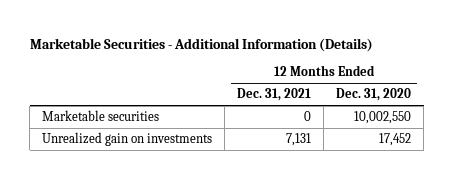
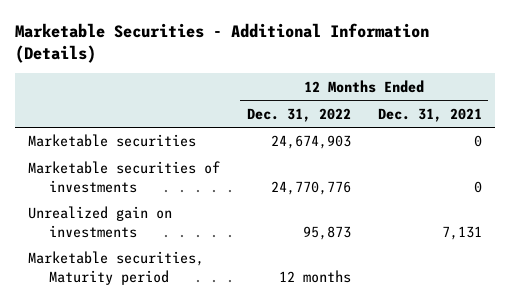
[336,88,412,102] Dec. 31, 2020 -> none
none -> [246,107,351,122] Dec. 31, 2022
none -> [28,161,221,193] Marketable securities of investments
none -> [28,251,205,285] Marketable securities, Maturity period

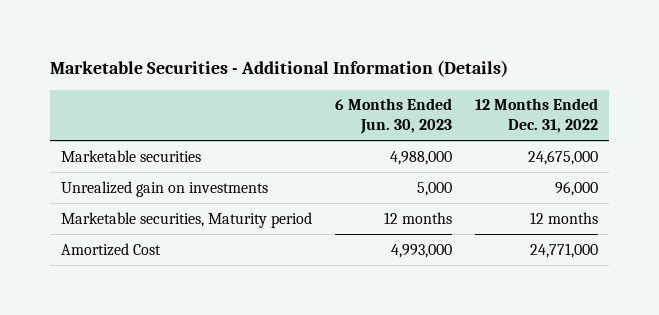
[377,107,482,122] Dec. 31, 2021 -> none
none -> [334,98,452,135] 6 Months Ended Jun. 30, 2023
[28,161,221,193] Marketable securities of investments -> none
[270,135,351,150] 24,674,903 -> [527,149,598,165] 24,675,000
[302,225,351,240] 95,873 -> [554,180,598,196] 96,000
none -> [61,242,162,256] Amortized Cost

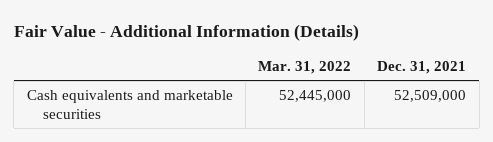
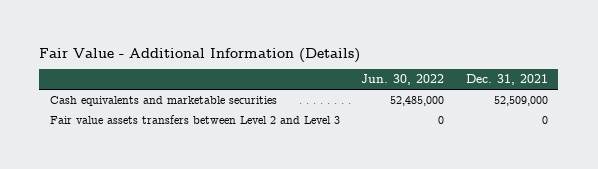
[258,61,352,75] Mar. 31, 2022 -> none
none -> [361,74,445,86] Jun. 30, 2022
none -> [50,115,341,125] Fair value assets transfers between Level 2 and Level 3

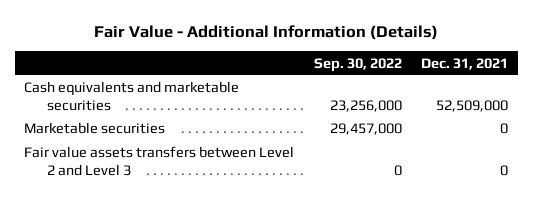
[361,74,445,86] Jun. 30, 2022 -> none
none -> [313,57,402,72] Sep. 30, 2022
none -> [24,122,166,135] Marketable securities

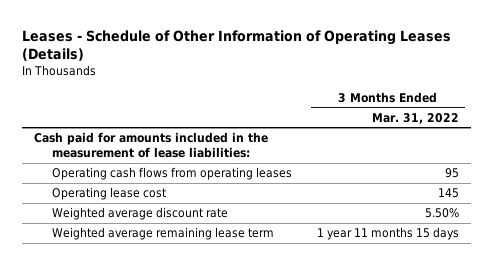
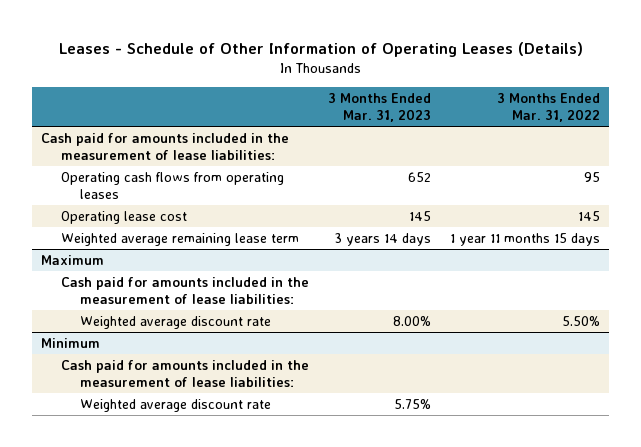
none -> [327,92,431,122] 3 Months Ended Mar. 31, 2023
[52,207,229,221] Weighted average discount rate -> none
none -> [41,254,105,265] Maximum
none -> [60,276,309,304] Cash paid for amounts included in the measurement of lease liabilities:
none -> [80,315,272,329] Weighted average discount rate
none -> [41,337,101,348] Minimum
none -> [60,359,309,387] Cash paid for amounts included in the measurement of lease liabilities:
none -> [80,398,272,412] Weighted average discount rate

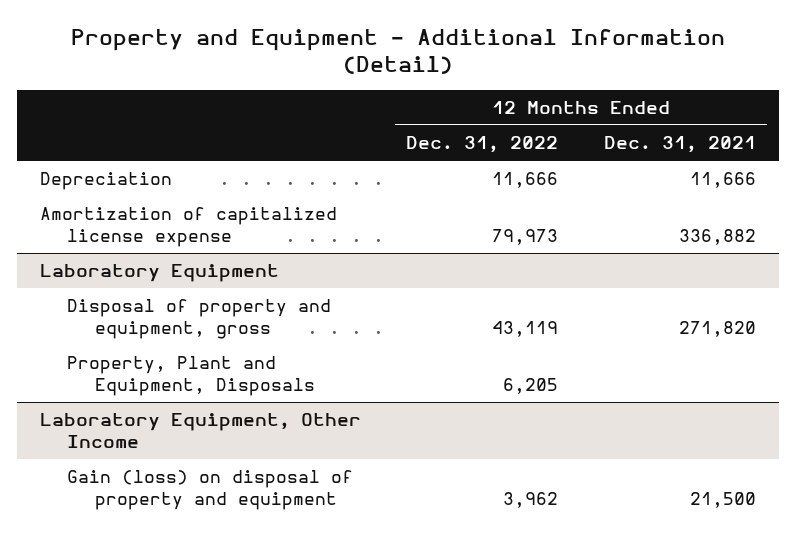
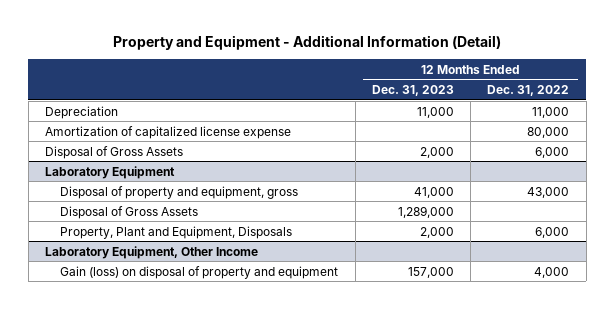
[603,136,756,154] Dec. 31, 2021 -> none
none -> [371,85,454,97] Dec. 31, 2023
[492,172,559,189] 11,666 -> [532,106,570,118] 11,000
[492,228,559,245] 79,973 -> [527,126,570,138] 80,000
none -> [44,145,183,159] Disposal of Gross Assets
[492,320,559,337] 43,119 -> [527,186,570,198] 43,000
none -> [60,205,199,219] Disposal of Gross Assets
[503,377,559,394] 6,205 -> [535,226,570,238] 6,000
[503,491,559,508] 3,962 -> [534,266,570,278] 4,000

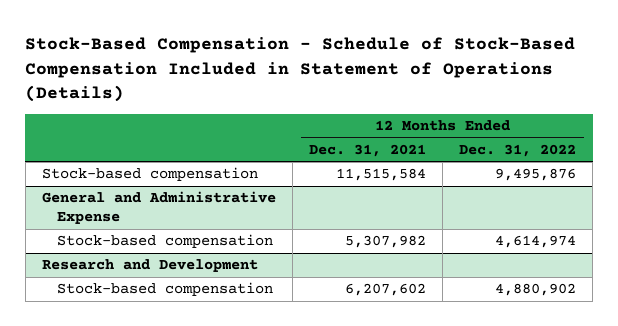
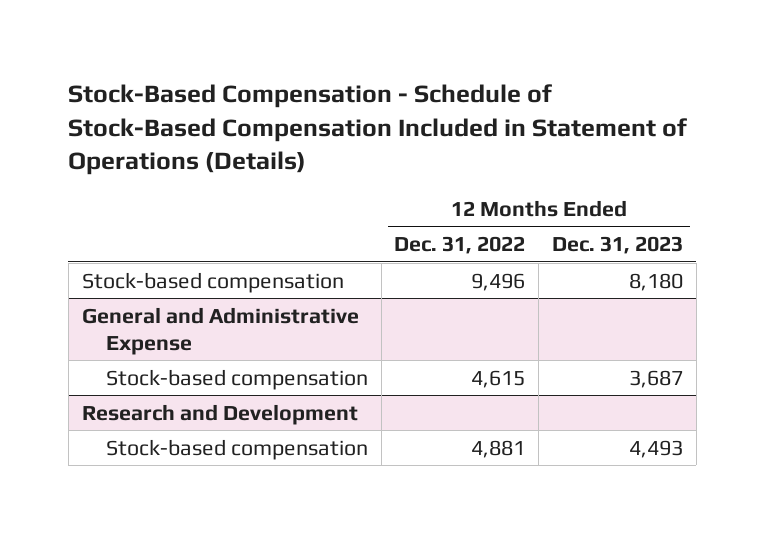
[308,143,426,157] Dec. 31, 2021 -> none
none -> [551,236,683,255] Dec. 31, 2023
[495,168,577,182] 9,495,876 -> [471,272,526,291] 9,496
[495,235,577,249] 4,614,974 -> [471,369,526,388] 4,615
[495,283,577,297] 4,880,902 -> [471,439,526,458] 4,881

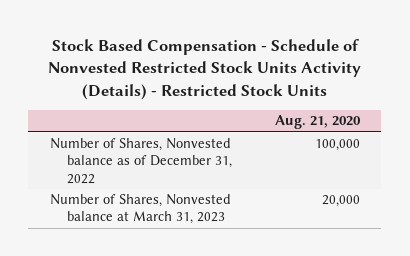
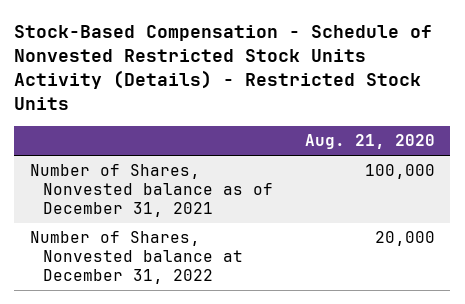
[47,38,361,100] Stock Based Compensation - Schedule of Nonvested Restricted Stock Units Activity (Details) - Restricted Stock Units -> [14,25,433,111] Stock-Based Compensation - Schedule of Nonvested Restricted Stock Units Activity (Details) - Restricted Stock Units
[50,138,232,184] Number of Shares, Nonvested balance as of December 31, 2022 -> [29,164,274,218] Number of Shares, Nonvested balance as of December 31, 2021
[50,194,232,225] Number of Shares, Nonvested balance at March 31, 2023 -> [29,231,244,285] Number of Shares, Nonvested balance at December 31, 2022

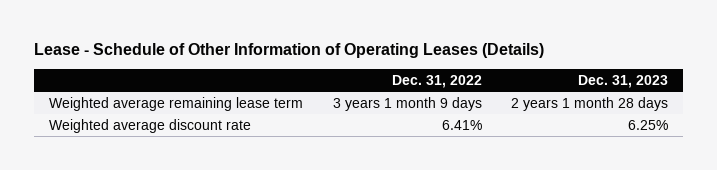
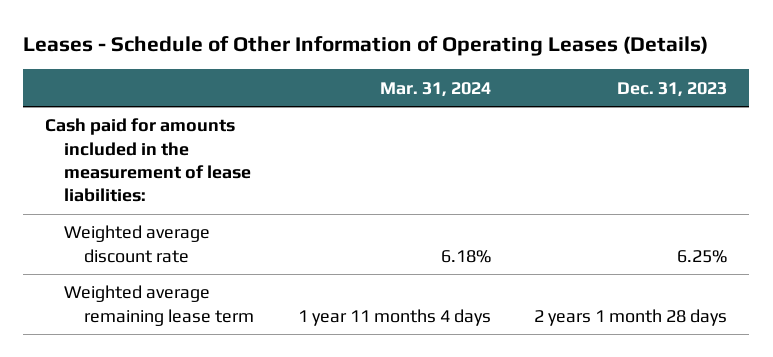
[34,43,545,59] Lease - Schedule of Other Information of Operating Leases (Details) -> [23,36,709,57] Leases - Schedule of Other Information of Operating Leases (Details)
[391,74,482,88] Dec. 31, 2022 -> none
none -> [379,81,491,97] Mar. 31, 2024
none -> [45,118,252,203] Cash paid for amounts included in the measurement of lease liabilities:
[48,96,303,111] Weighted average remaining lease term -> [64,285,254,326] Weighted average remaining lease term

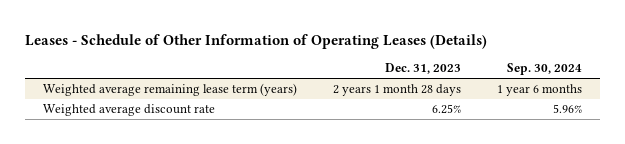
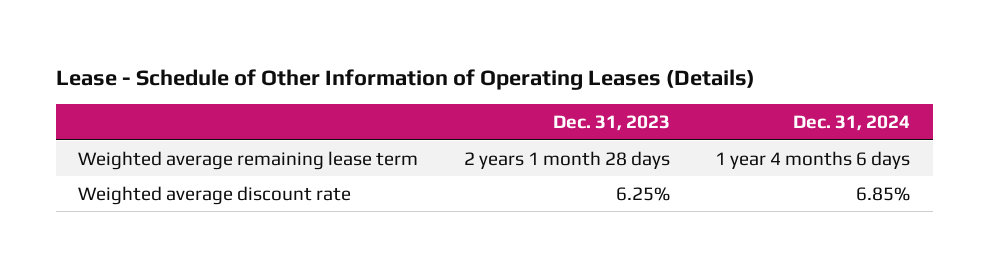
[24,34,487,50] Leases - Schedule of Other Information of Operating Leases (Details) -> [55,69,755,91] Lease - Schedule of Other Information of Operating Leases (Details)
[507,63,583,76] Sep. 30, 2024 -> none
none -> [793,115,911,132] Dec. 31, 2024
[42,83,297,97] Weighted average remaining lease term (years) -> [78,150,419,170] Weighted average remaining lease term

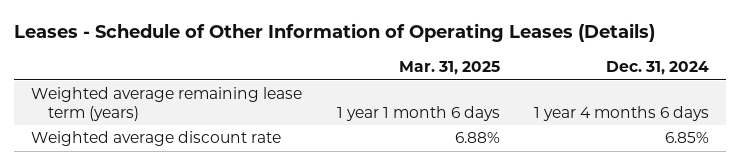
[55,69,755,91] Lease - Schedule of Other Information of Operating Leases (Details) -> [14,23,656,43] Leases - Schedule of Other Information of Operating Leases (Details)
[552,115,670,132] Dec. 31, 2023 -> none
none -> [398,61,500,76] Mar. 31, 2025
[78,150,419,170] Weighted average remaining lease term -> [31,87,303,122] Weighted average remaining lease term (years)

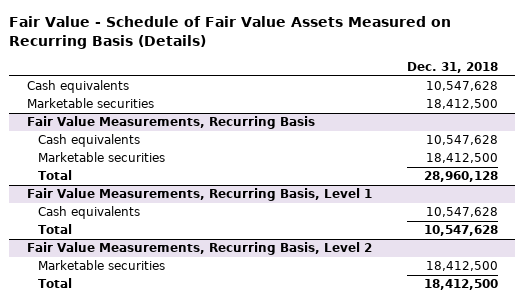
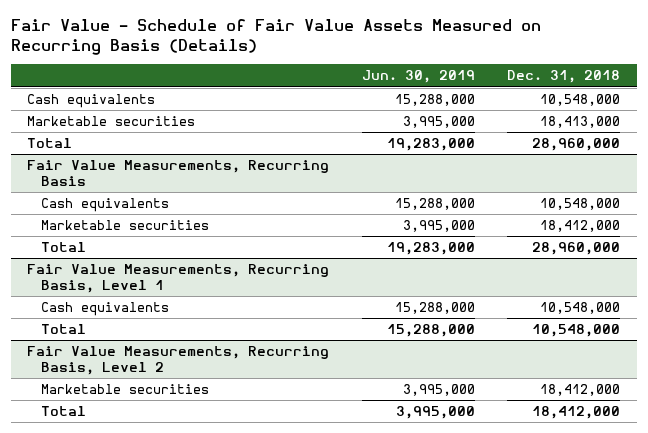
none -> [361,70,475,84] Jun. 30, 2019
[425,81,498,92] 10,547,628 -> [540,94,621,107] 10,548,000
[425,99,498,110] 18,412,500 -> [540,116,621,129] 18,413,000
none -> [27,138,73,149] Total
[425,135,498,146] 10,547,628 -> [540,198,621,211] 10,548,000
[425,153,498,164] 18,412,500 -> [540,220,621,233] 18,412,000
[423,171,498,183] 28,960,128 -> [532,242,621,256] 28,960,000
[425,207,498,218] 10,547,628 -> [540,302,621,315] 10,548,000
[423,225,498,237] 10,547,628 -> [532,324,621,338] 10,548,000
[425,261,498,272] 18,412,500 -> [540,384,621,397] 18,412,000
[423,279,498,291] 18,412,500 -> [532,406,621,420] 18,412,000

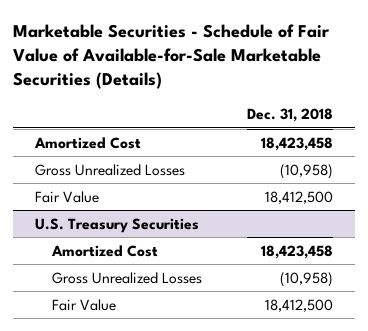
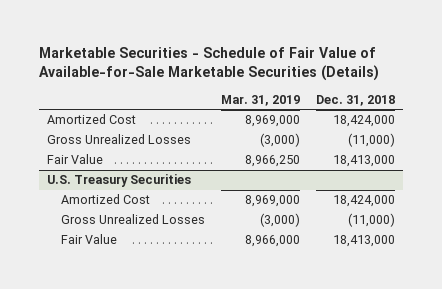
none -> [220,94,300,106] Mar. 31, 2019
[260,136,333,151] 18,423,458 -> [332,115,395,128] 18,424,000
[279,163,333,179] (10,958) -> [347,133,395,148] (11,000)
[264,190,333,204] 18,412,500 -> [332,155,395,168] 18,413,000
[260,244,333,259] 18,423,458 -> [332,195,395,208] 18,424,000
[279,271,333,287] (10,958) -> [347,213,395,228] (11,000)
[264,298,333,312] 18,412,500 -> [332,235,395,248] 18,413,000

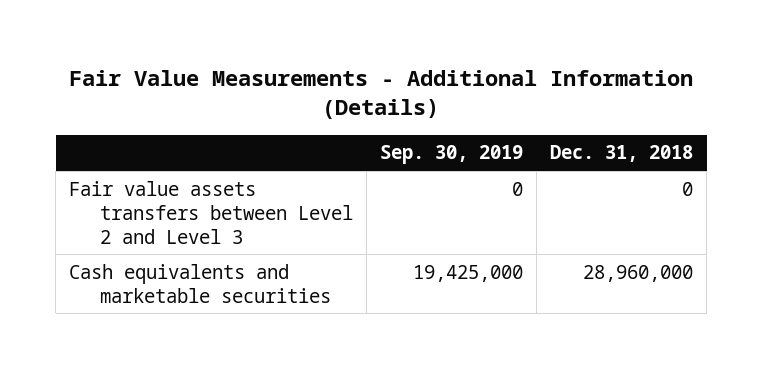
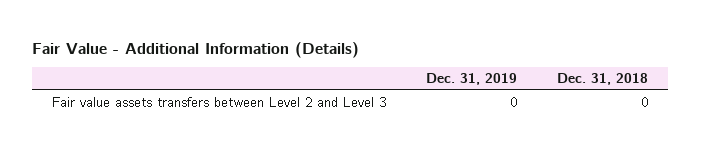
[69,69,694,120] Fair Value Measurements - Additional Information (Details) -> [32,41,360,58] Fair Value - Additional Information (Details)
[379,145,523,165] Sep. 30, 2019 -> none
none -> [426,73,518,86] Dec. 31, 2019
[69,263,331,303] Cash equivalents and marketable securities -> none

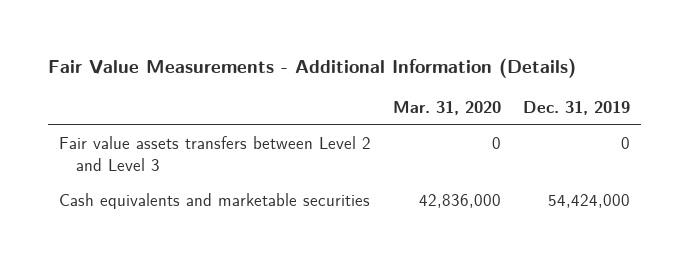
[32,41,360,58] Fair Value - Additional Information (Details) -> [47,58,576,79] Fair Value Measurements - Additional Information (Details)
[557,73,649,86] Dec. 31, 2018 -> none
none -> [392,101,501,116] Mar. 31, 2020
none -> [58,193,370,210] Cash equivalents and marketable securities

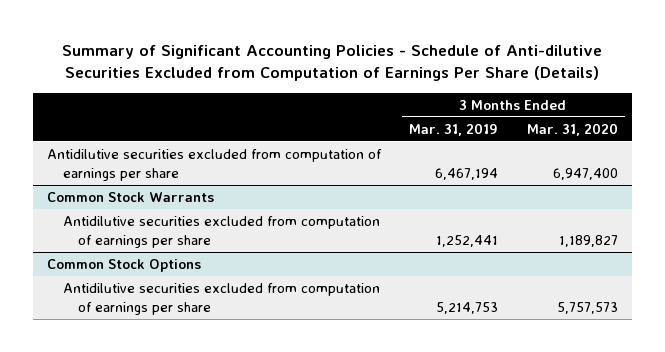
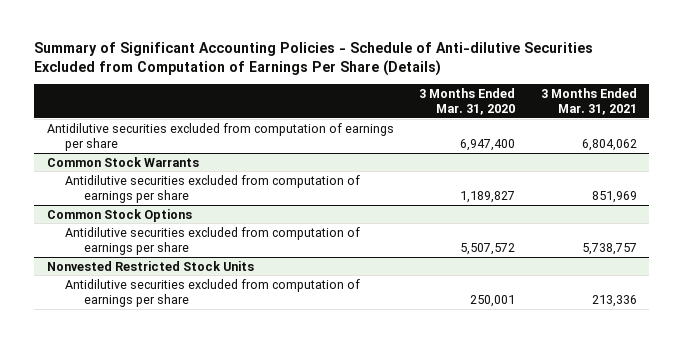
[409,122,499,136] Mar. 31, 2019 -> none
none -> [540,87,637,116] 3 Months Ended Mar. 31, 2021
[556,301,618,314] 5,757,573 -> [460,242,516,255] 5,507,572
none -> [46,260,254,271] Nonvested Restricted Stock Units
none -> [65,278,361,307] Antidilutive securities excluded from computation of earnings per share

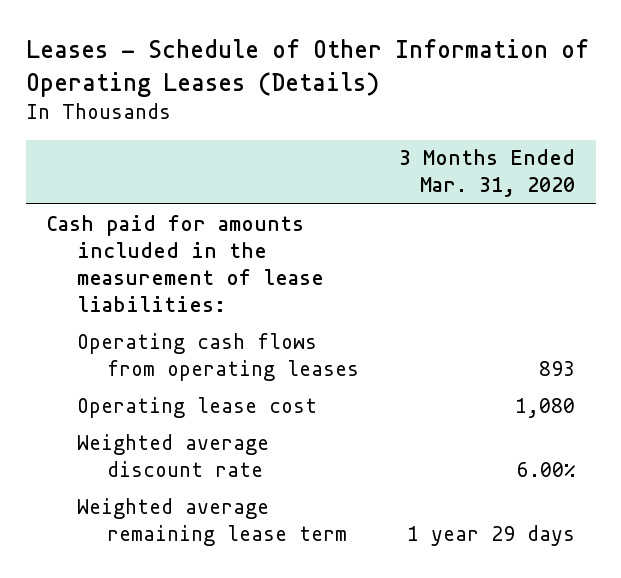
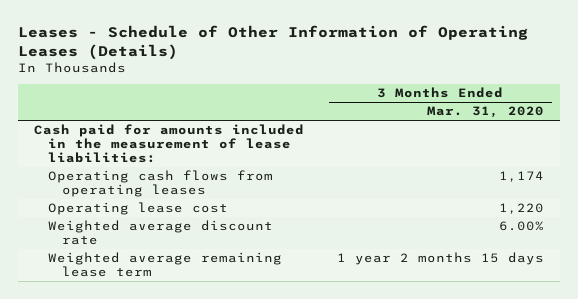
[539,360,576,376] 893 -> [498,171,544,183] 1,174
[515,397,576,418] 1,080 -> [498,203,544,215] 1,220
[407,524,576,546] 1 year 29 days -> [336,252,544,266] 1 year 2 months 15 days

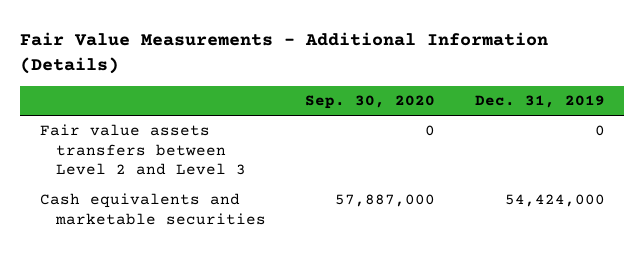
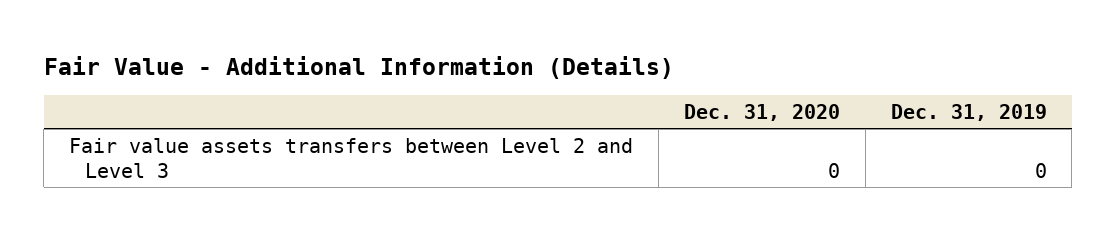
[19,31,548,74] Fair Value Measurements - Additional Information (Details) -> [43,55,674,79] Fair Value - Additional Information (Details)
[305,95,436,110] Sep. 30, 2020 -> none
none -> [683,103,840,121] Dec. 31, 2020
[39,193,266,225] Cash equivalents and marketable securities -> none

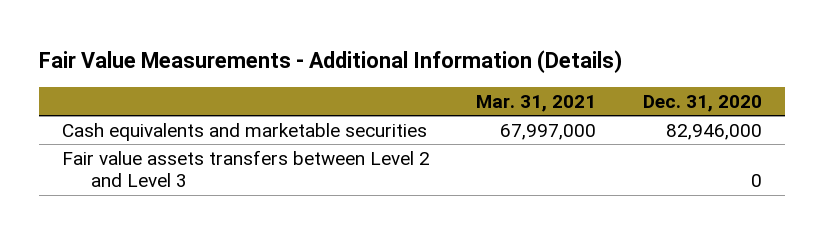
[43,55,674,79] Fair Value - Additional Information (Details) -> [38,50,622,74] Fair Value Measurements - Additional Information (Details)
[890,103,1047,121] Dec. 31, 2019 -> none
none -> [476,94,597,112] Mar. 31, 2021
none -> [61,122,427,141] Cash equivalents and marketable securities

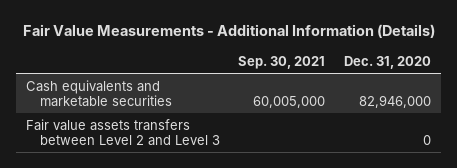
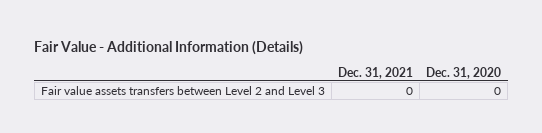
[22,24,435,39] Fair Value Measurements - Additional Information (Details) -> [34,41,304,56] Fair Value - Additional Information (Details)
[238,55,326,69] Sep. 30, 2021 -> none
none -> [337,66,413,79] Dec. 31, 2021
[25,79,172,107] Cash equivalents and marketable securities -> none

